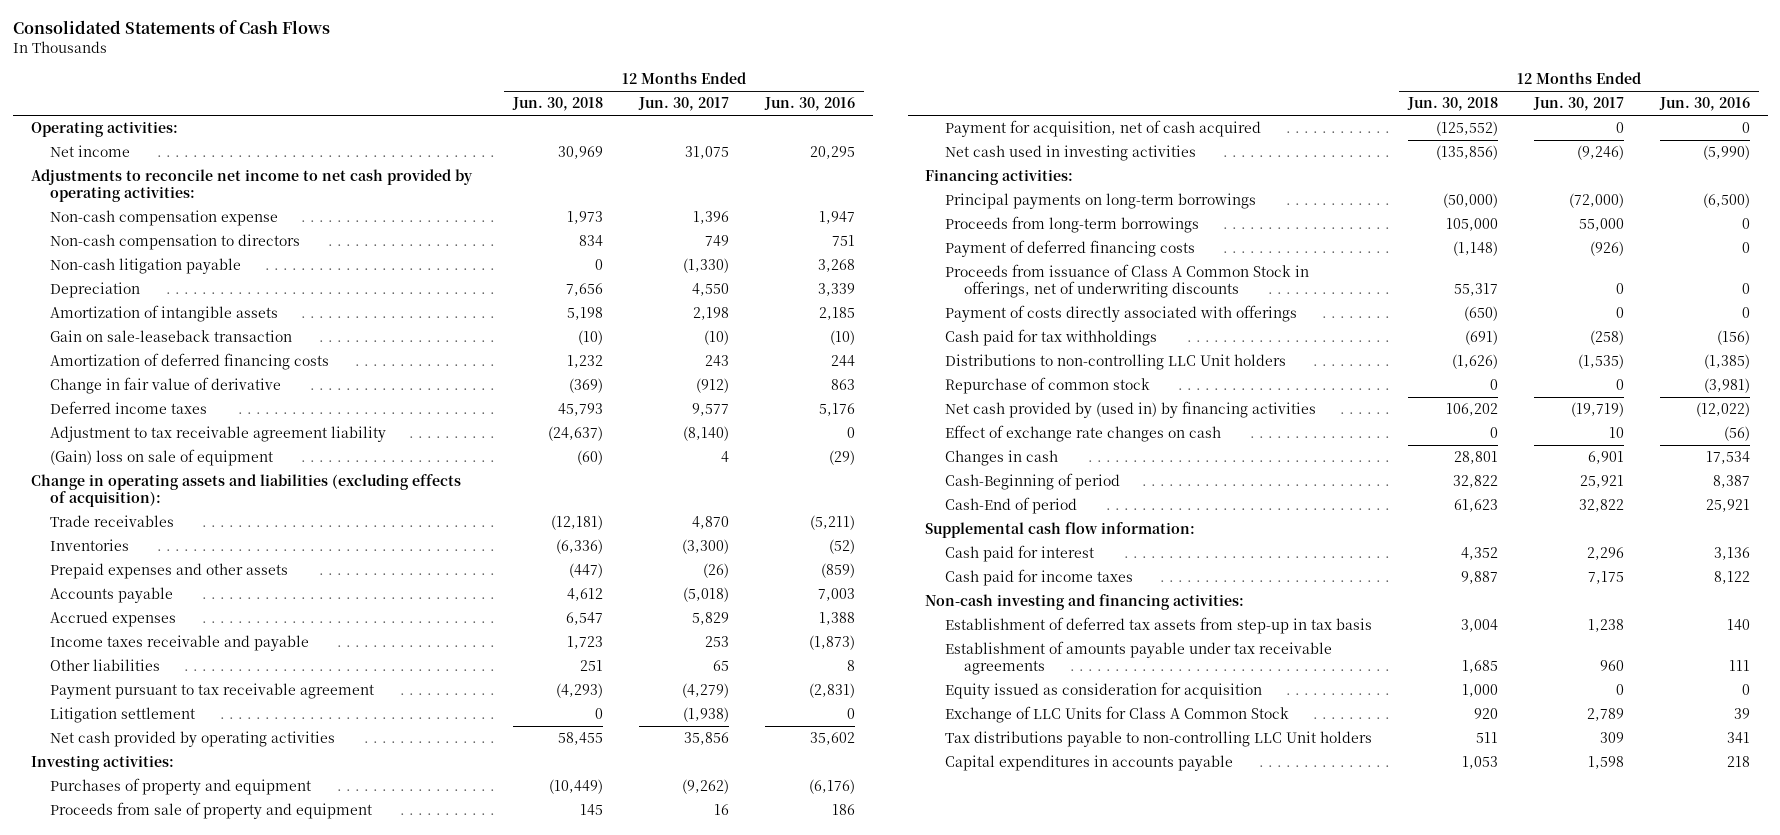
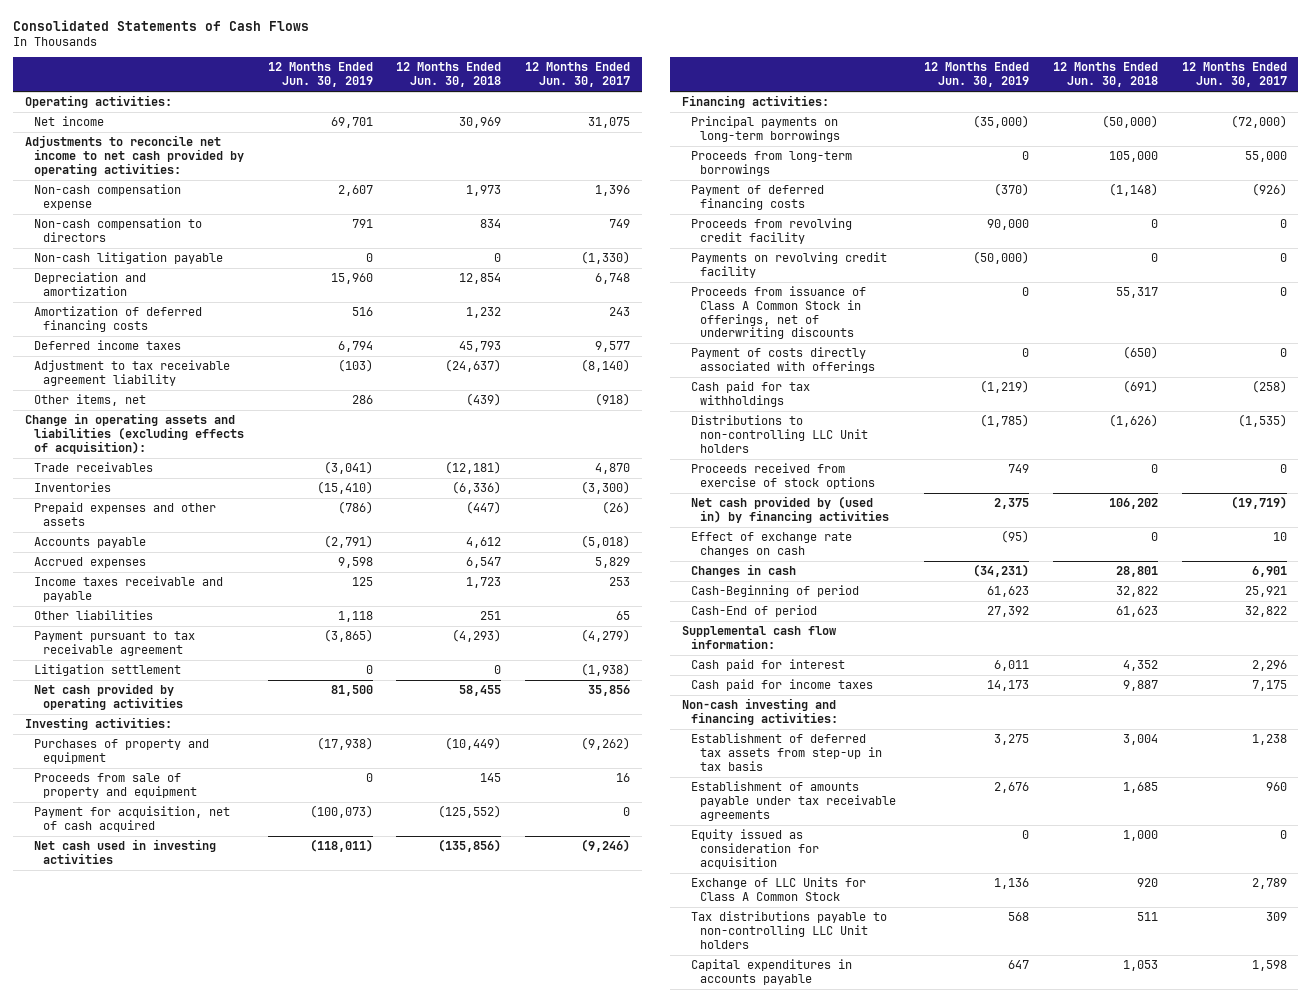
[763,97,855,112] Jun. 30, 2016 -> none
none -> [267,62,373,88] 12 Months Ended Jun. 30, 2019
[50,282,141,299] Depreciation -> none
[50,305,279,323] Amortization of intangible assets -> none
[50,330,293,343] Gain on sale-leaseback transaction -> none
none -> [34,272,147,296] Depreciation and amortization
[50,377,282,395] Change in fair value of derivative -> none
[50,449,274,467] (Gain) loss on sale of equipment -> none
none -> [34,394,147,407] Other items, net
none -> [690,218,852,244] Proceeds from revolving credit facility
none -> [690,252,887,278] Payments on revolving credit facility
[944,377,1150,395] Repurchase of common stock -> none
none -> [690,463,876,489] Proceeds received from exercise of stock options

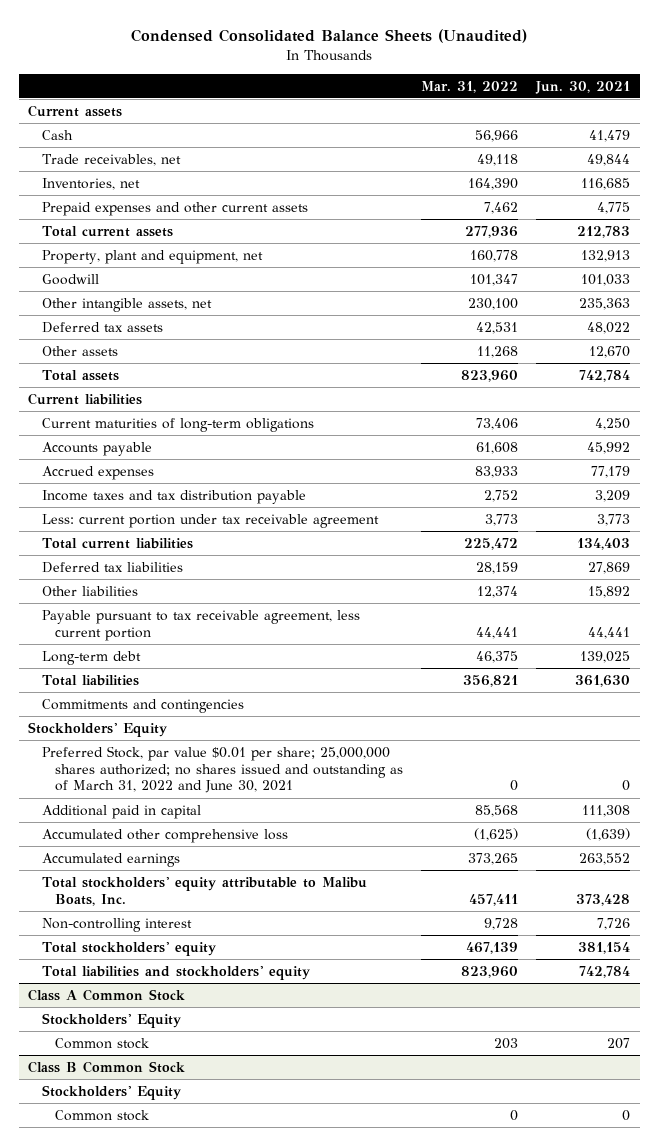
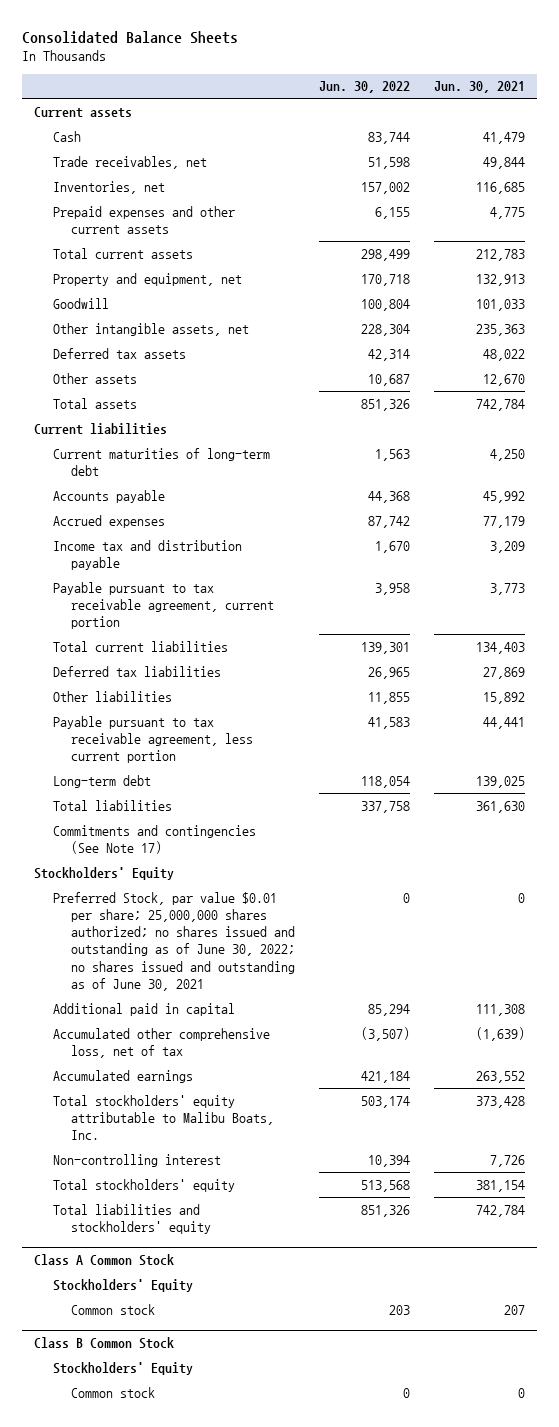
[131,29,528,44] Condensed Consolidated Balance Sheets (Unaudited) -> [21,31,238,45] Consolidated Balance Sheets
[420,80,518,93] Mar. 31, 2022 -> none
none -> [319,81,411,94] Jun. 30, 2022
[41,249,263,264] Property, plant and equipment, net -> [52,272,242,286] Property and equipment, net
[41,417,314,432] Current maturities of long-term obligations -> [52,447,270,476] Current maturities of long-term debt
[41,489,306,504] Income taxes and tax distribution payable -> [52,539,242,570] Income tax and distribution payable
[41,513,379,528] Less: current portion under tax receivable agreement -> [52,581,275,630] Payable pursuant to tax receivable agreement, current portion
[41,698,244,713] Commitments and contingencies -> [52,824,256,854] Commitments and contingencies (See Note 17)
[41,745,403,794] Preferred Stock, par value $0.01 per share; 25,000,000 shares authorized; no shares issued and outstanding as of March 31, 2022 and June 30, 2021 -> [52,891,296,991] Preferred Stock, par value $0.01 per share; 25,000,000 shares authorized; no shares issued and outstanding as of June 30, 2022; no shares issued and outstanding as of June 30, 2021
[41,828,288,843] Accumulated other comprehensive loss -> [52,1027,270,1058] Accumulated other comprehensive loss, net of tax

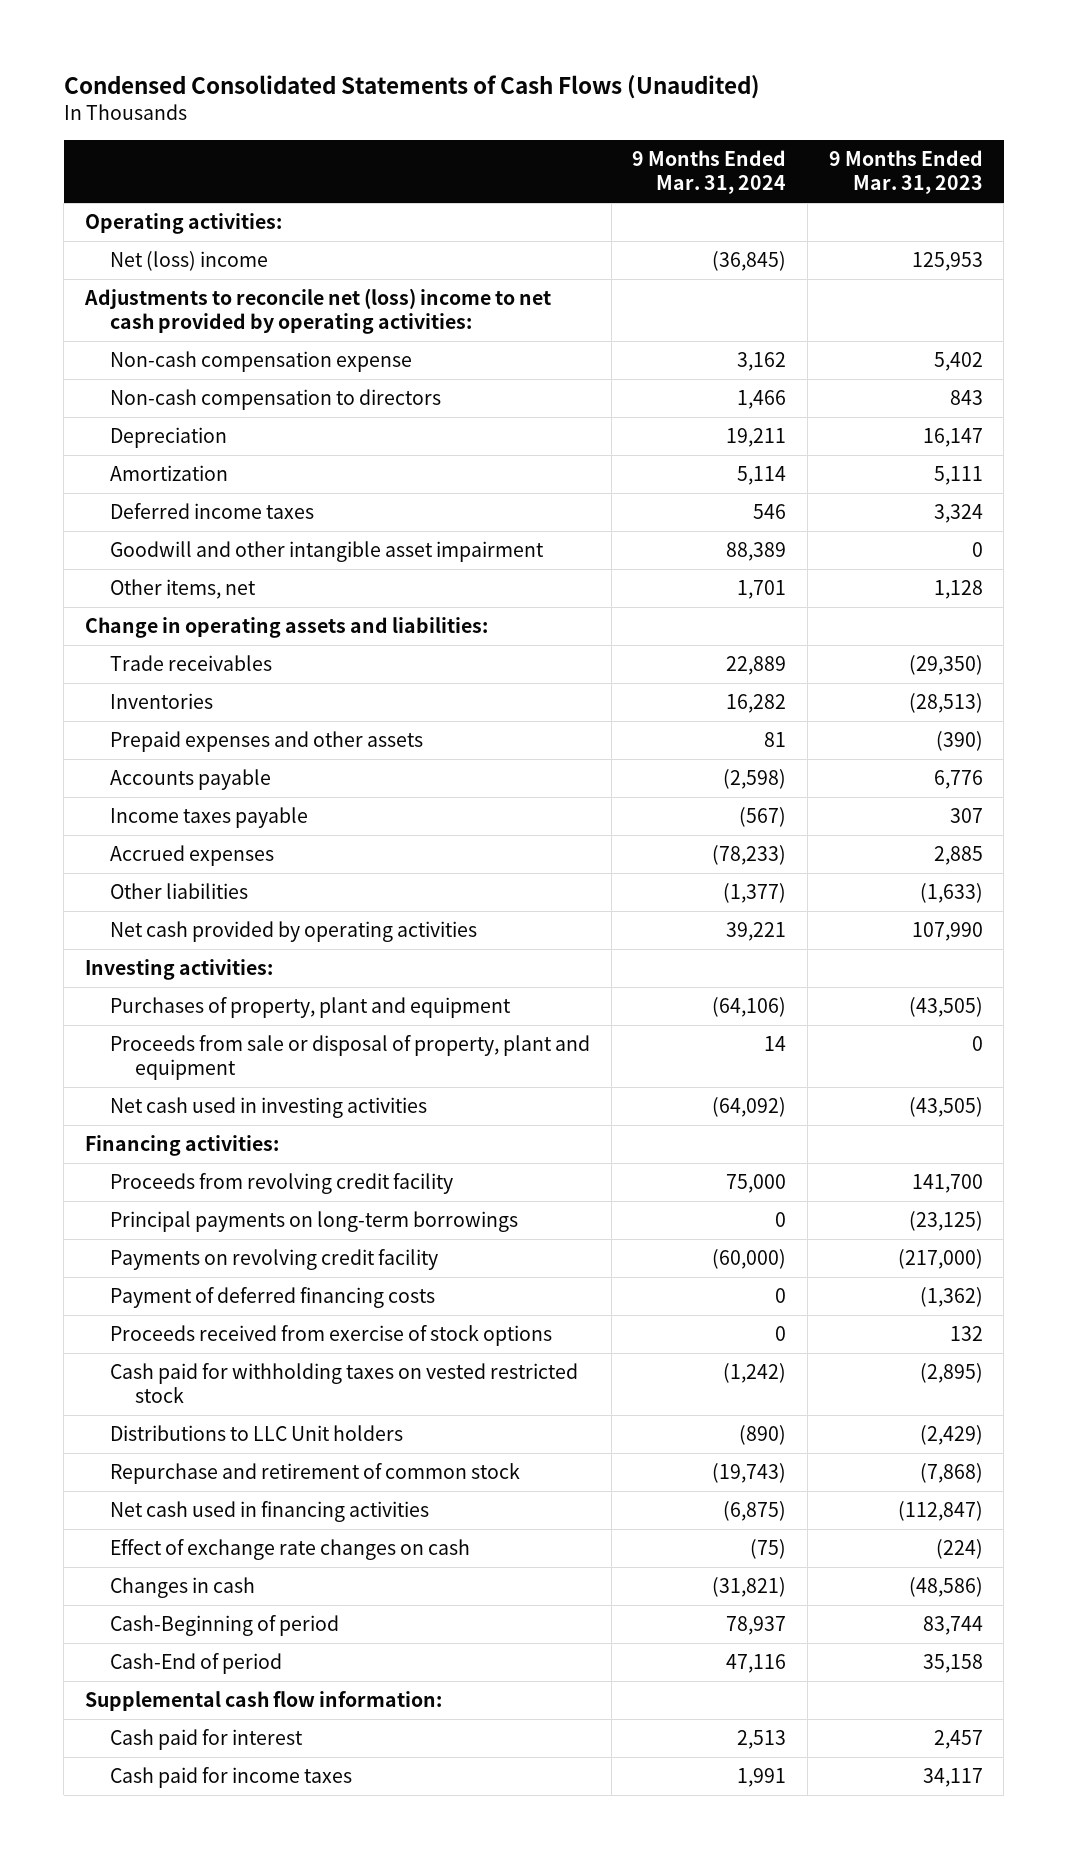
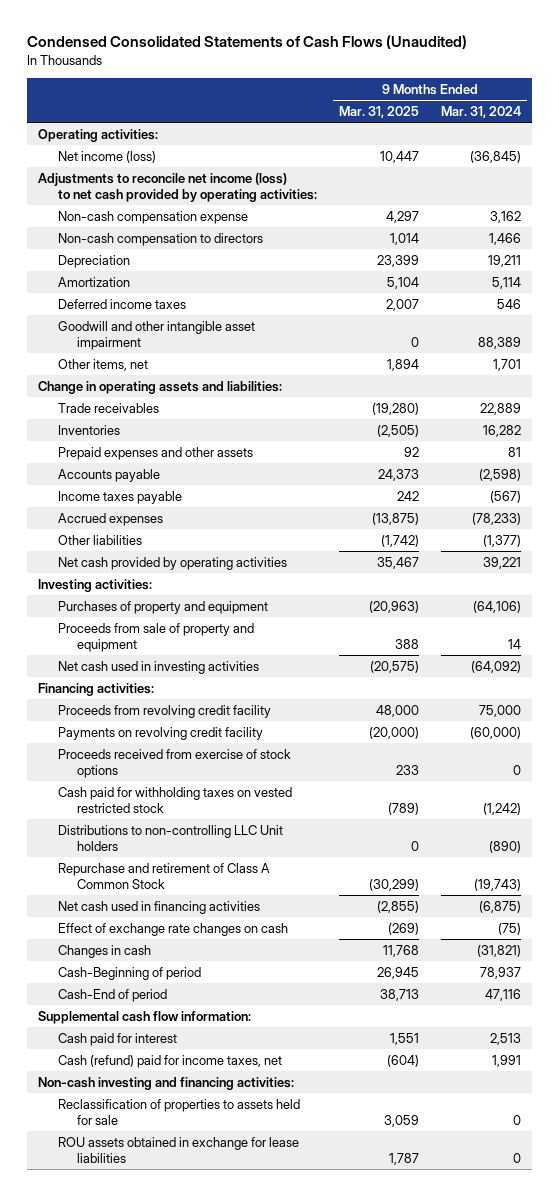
[828,150,983,195] 9 Months Ended Mar. 31, 2023 -> none
none -> [338,106,419,119] Mar. 31, 2025
[110,251,269,272] Net (loss) income -> [57,150,156,163] Net income (loss)
[84,288,552,335] Adjustments to reconcile net (loss) income to net cash provided by operating activities: -> [37,172,317,203] Adjustments to reconcile net income (loss) to net cash provided by operating activities:
[110,997,512,1019] Purchases of property, plant and equipment -> [57,600,268,614] Purchases of property and equipment
[110,1035,591,1081] Proceeds from sale or disposal of property, plant and equipment -> [57,622,254,653] Proceeds from sale of property and equipment
[110,1211,519,1233] Principal payments on long-term borrowings -> none
[110,1287,436,1309] Payment of deferred financing costs -> none
[110,1425,404,1442] Distributions to LLC Unit holders -> [57,824,283,852] Distributions to non-controlling LLC Unit holders
[110,1463,521,1485] Repurchase and retirement of common stock -> [57,862,270,890] Repurchase and retirement of Class A Common Stock
[110,1767,353,1789] Cash paid for income taxes -> [57,1054,282,1068] Cash (refund) paid for income taxes, net
none -> [37,1076,294,1090] Non-cash investing and financing activities:
none -> [57,1098,300,1126] Reclassification of properties to assets held for sale
none -> [57,1136,299,1164] ROU assets obtained in exchange for lease liabilities

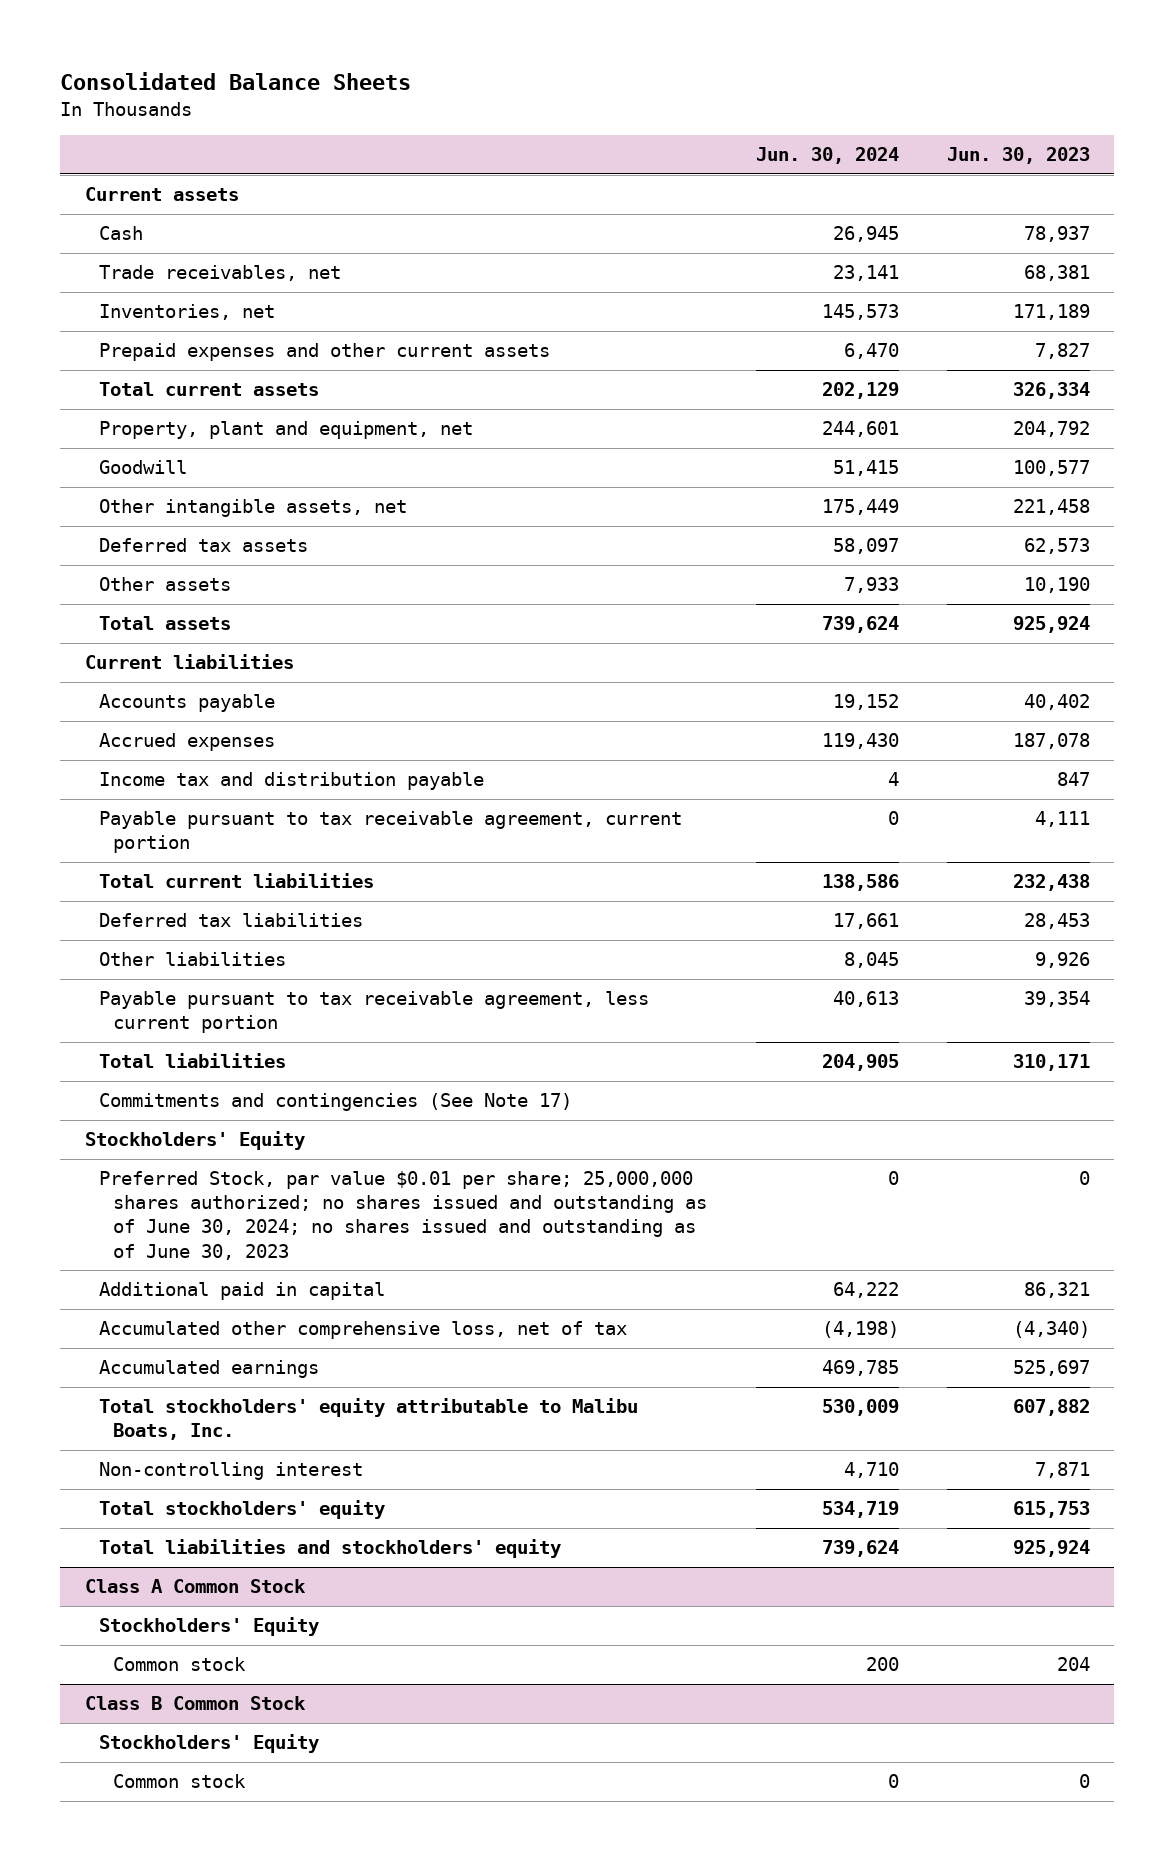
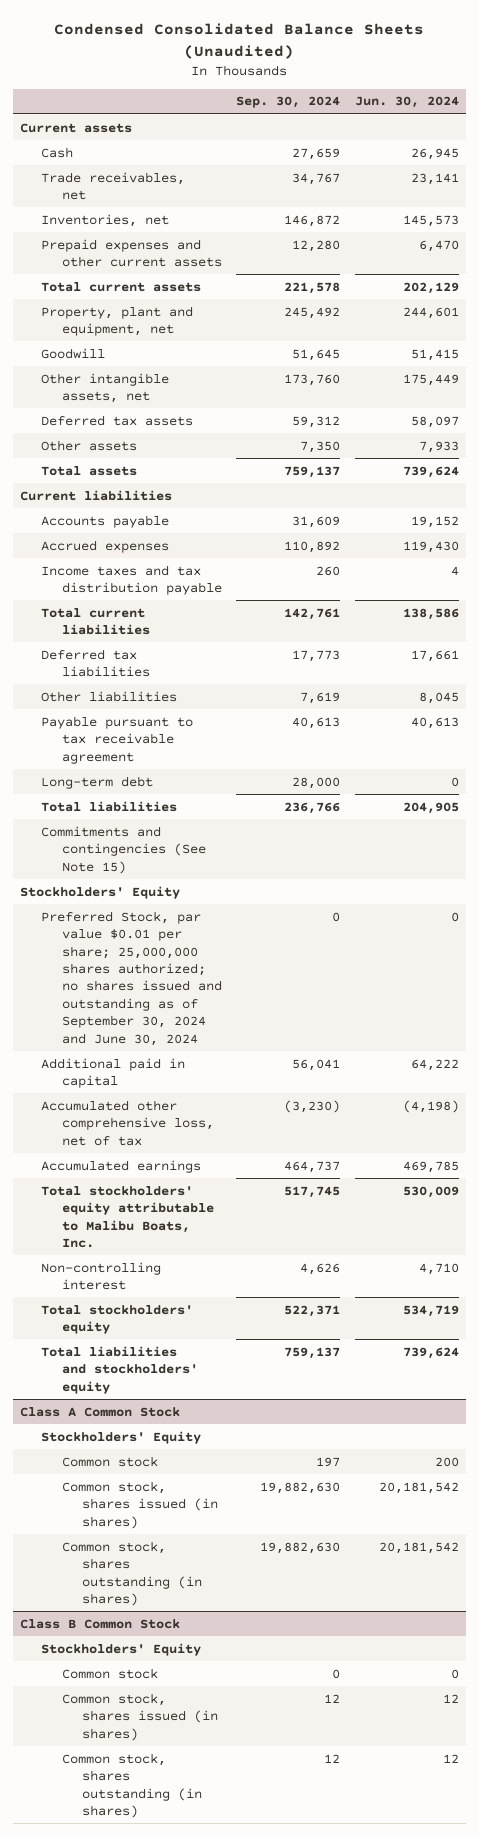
[60,71,412,90] Consolidated Balance Sheets -> [54,23,425,59] Condensed Consolidated Balance Sheets (Unaudited)
[946,147,1090,165] Jun. 30, 2023 -> none
none -> [236,96,341,109] Sep. 30, 2024
[98,811,682,854] Payable pursuant to tax receivable agreement, current portion -> none
[98,772,484,791] Income tax and distribution payable -> [40,564,222,596] Income taxes and tax distribution payable
[98,991,649,1034] Payable pursuant to tax receivable agreement, less current portion -> [40,715,193,764] Payable pursuant to tax receivable agreement
none -> [40,775,153,789] Long-term debt
[98,1093,572,1112] Commitments and contingencies (See Note 17) -> [40,825,206,874] Commitments and contingencies (See Note 15)
[98,1171,708,1260] Preferred Stock, par value $0.01 per share; 25,000,000 shares authorized; no shares issued and outstanding as of June 30, 2024; no shares issued and outstanding as of June 30, 2023 -> [40,910,222,1046] Preferred Stock, par value $0.01 per share; 25,000,000 shares authorized; no shares issued and outstanding as of September 30, 2024 and June 30, 2024
none -> [61,1480,219,1529] Common stock, shares issued (in shares)
none -> [61,1540,203,1606] Common stock, shares outstanding (in shares)
none -> [61,1692,219,1741] Common stock, shares issued (in shares)
none -> [61,1752,203,1818] Common stock, shares outstanding (in shares)

